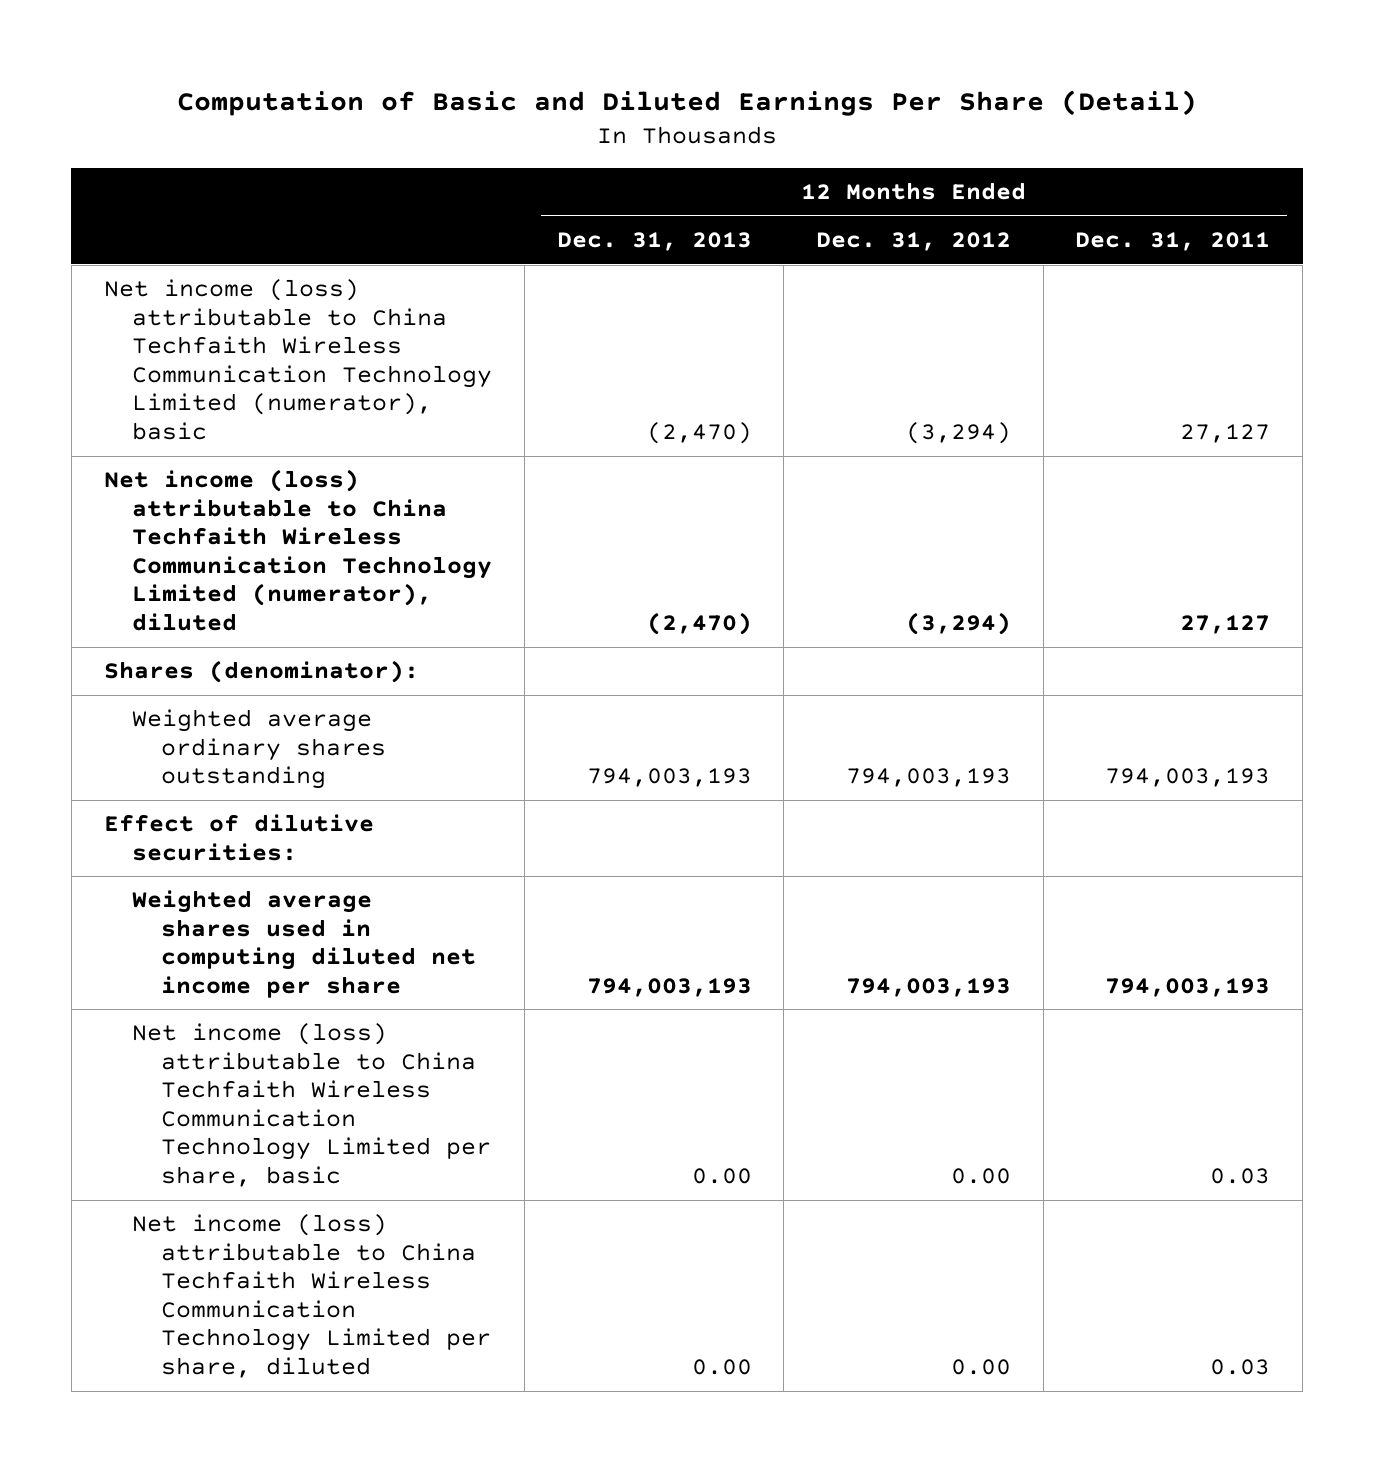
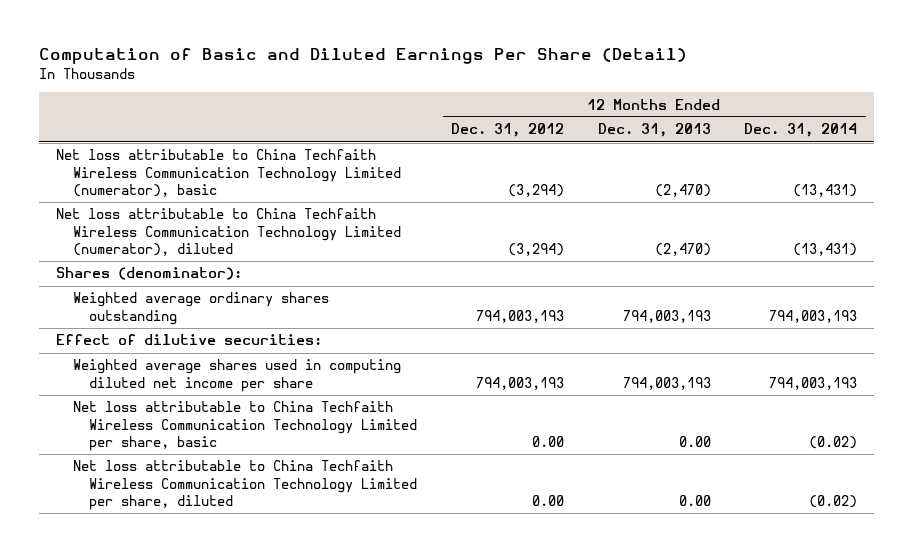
[1075,232,1271,252] Dec. 31, 2011 -> none
none -> [744,123,858,138] Dec. 31, 2014
[103,279,493,441] Net income (loss) attributable to China Techfaith Wireless Communication Technology Limited (numerator), basic -> [56,149,401,197] Net loss attributable to China Techfaith Wireless Communication Technology Limited (numerator), basic
[103,469,493,632] Net income (loss) attributable to China Techfaith Wireless Communication Technology Limited (numerator), diluted -> [56,208,401,256] Net loss attributable to China Techfaith Wireless Communication Technology Limited (numerator), diluted
[132,1023,491,1188] Net income (loss) attributable to China Techfaith Wireless Communication Technology Limited per share, basic -> [72,401,418,451] Net loss attributable to China Techfaith Wireless Communication Technology Limited per share, basic
[132,1214,491,1379] Net income (loss) attributable to China Techfaith Wireless Communication Technology Limited per share, diluted -> [72,460,418,510] Net loss attributable to China Techfaith Wireless Communication Technology Limited per share, diluted

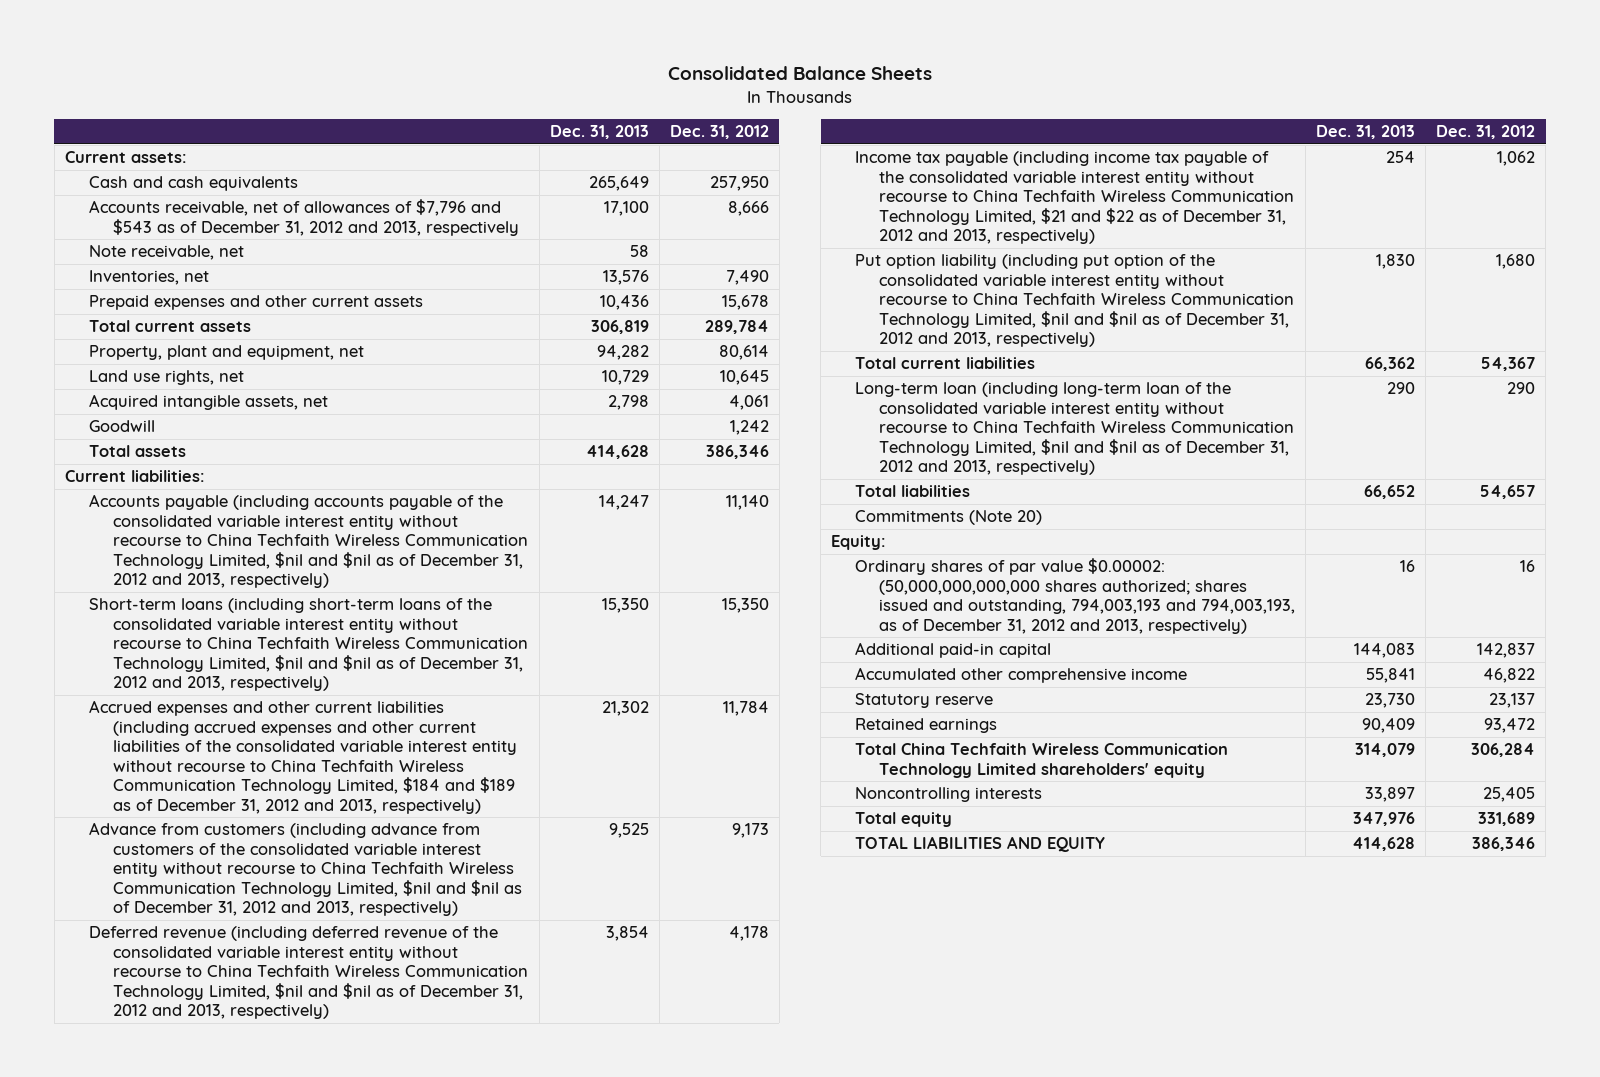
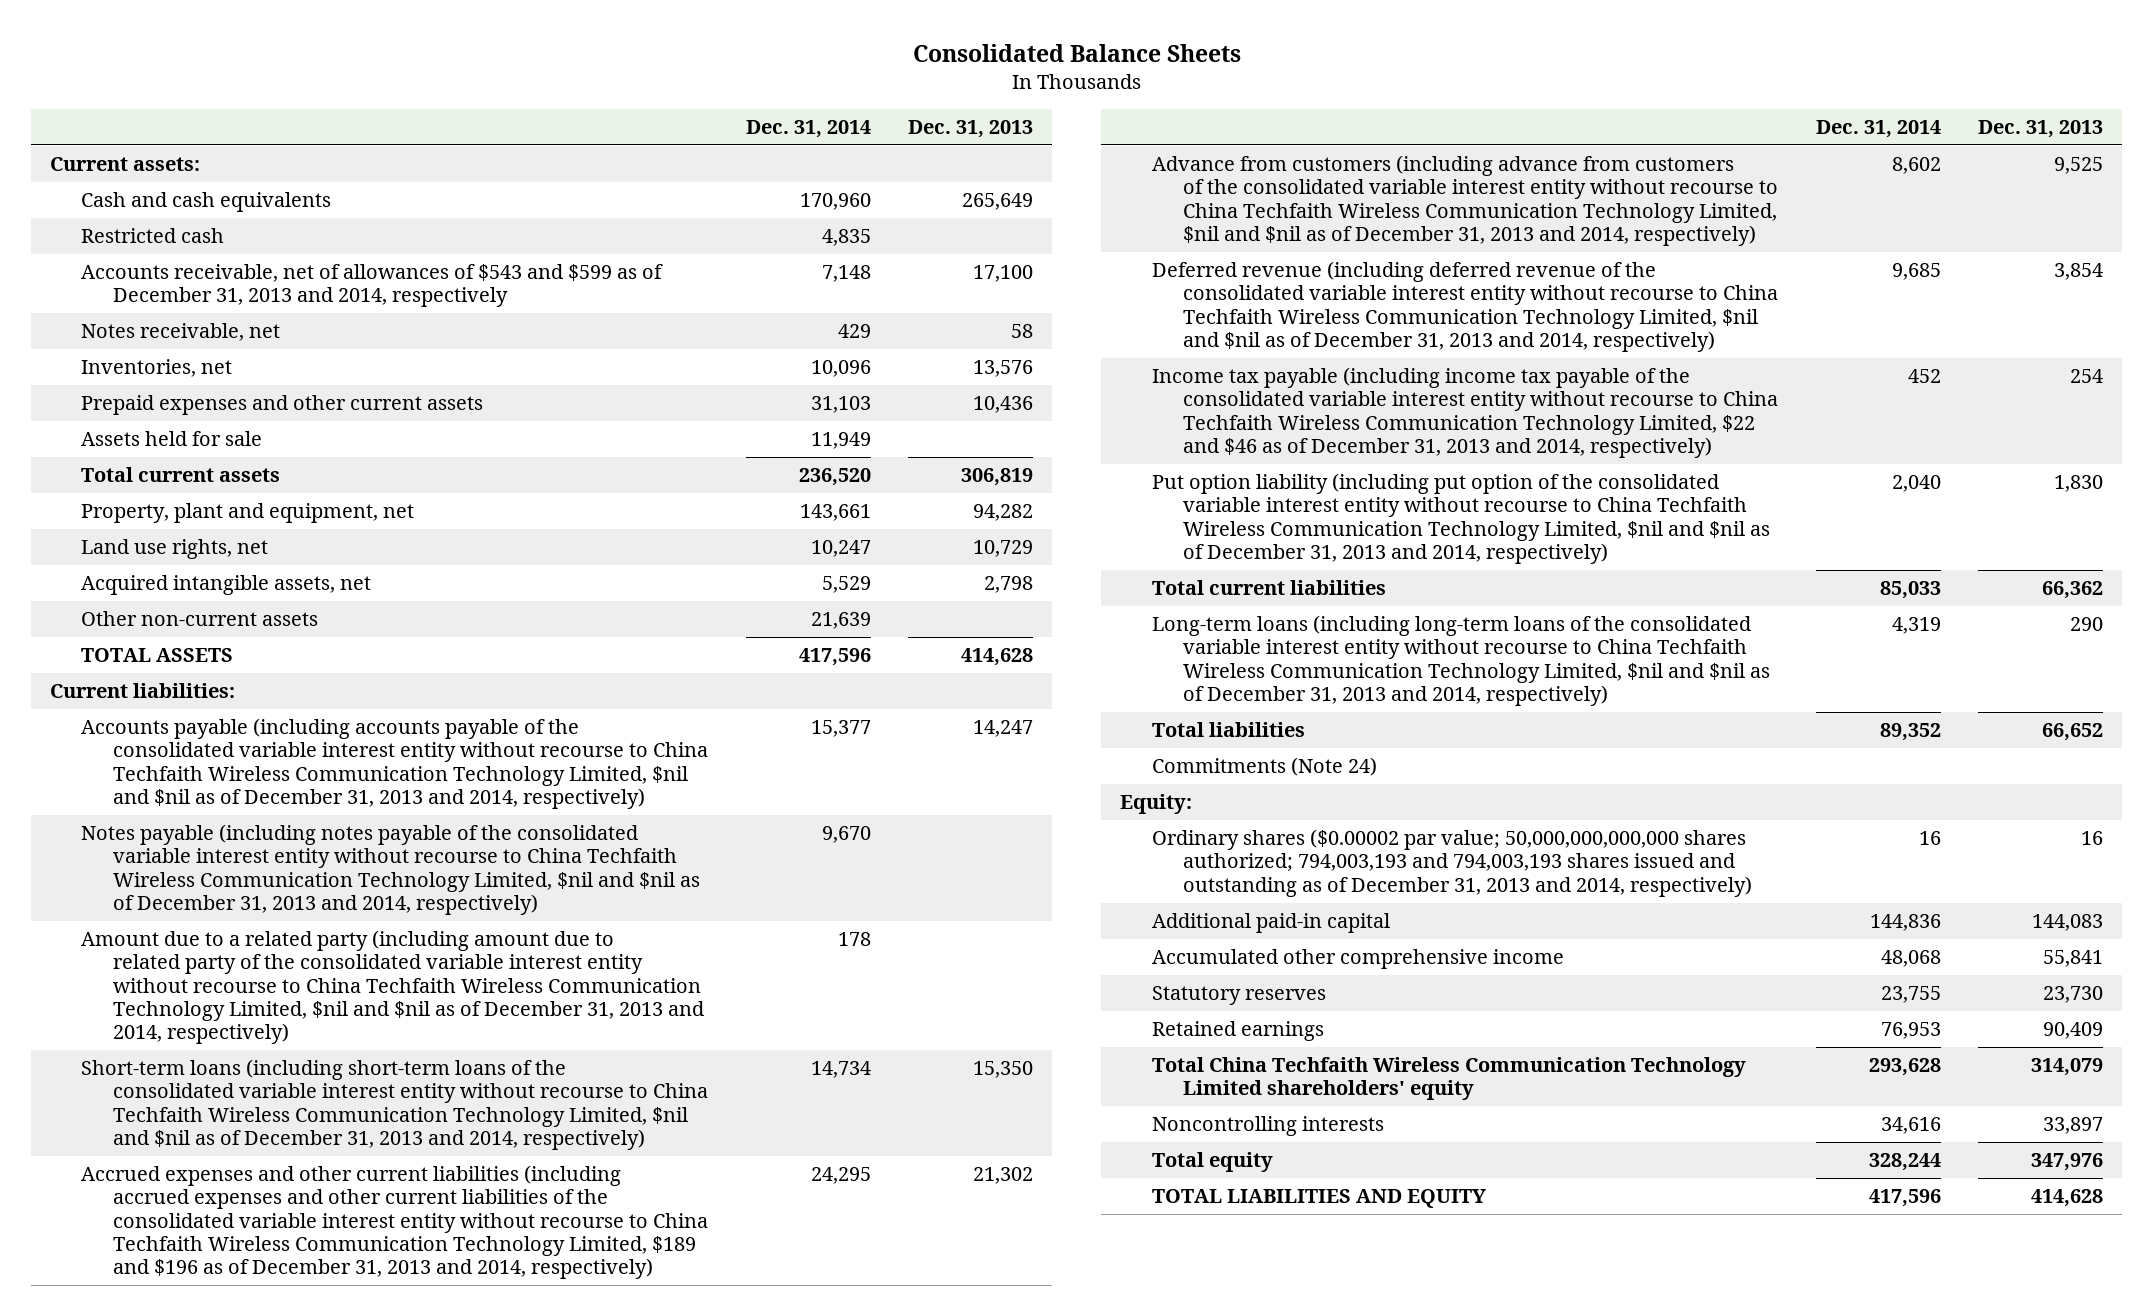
[669,125,769,140] Dec. 31, 2012 -> none
none -> [745,119,871,138] Dec. 31, 2014
none -> [81,228,225,244] Restricted cash
[88,199,519,236] Accounts receivable, net of allowances of $7,796 and $543 as of December 31, 2012 and 2013, respectively -> [81,264,664,308] Accounts receivable, net of allowances of $543 and $599 as of December 31, 2013 and 2014, respectively
[88,245,244,261] Note receivable, net -> [81,323,281,342] Notes receivable, net
none -> [81,431,263,447] Assets held for sale
[88,420,155,433] Goodwill -> none
none -> [81,611,319,627] Other non-current assets
[88,445,186,458] Total assets -> [81,648,234,663] TOTAL ASSETS
[88,494,528,589] Accounts payable (including accounts payable of the consolidated variable interest entity without recourse to China Techfaith Wireless Communication Technology Limited, $nil and $nil as of December 31, 2012 and 2013, respectively) -> [81,718,709,809] Accounts payable (including accounts payable of the consolidated variable interest entity without recourse to China Techfaith Wireless Communication Technology Limited, $nil and $nil as of December 31, 2013 and 2014, respectively)
none -> [81,824,701,915] Notes payable (including notes payable of the consolidated variable interest entity without recourse to China Techfaith Wireless Communication Technology Limited, $nil and $nil as of December 31, 2013 and 2014, respectively)
none -> [81,930,705,1045] Amount due to a related party (including amount due to related party of the consolidated variable interest entity without recourse to China Techfaith Wireless Communication Technology Limited, $nil and $nil as of December 31, 2013 and 2014, respectively)
[88,598,528,692] Short-term loans (including short-term loans of the consolidated variable interest entity without recourse to China Techfaith Wireless Communication Technology Limited, $nil and $nil as of December 31, 2012 and 2013, respectively) -> [81,1059,709,1150] Short-term loans (including short-term loans of the consolidated variable interest entity without recourse to China Techfaith Wireless Communication Technology Limited, $nil and $nil as of December 31, 2013 and 2014, respectively)
[88,700,517,814] Accrued expenses and other current liabilities (including accrued expenses and other current liabilities of the consolidated variable interest entity without recourse to China Techfaith Wireless Communication Technology Limited, $184 and $189 as of December 31, 2012 and 2013, respectively) -> [81,1165,709,1280] Accrued expenses and other current liabilities (including accrued expenses and other current liabilities of the consolidated variable interest entity without recourse to China Techfaith Wireless Communication Technology Limited, $189 and $196 as of December 31, 2013 and 2014, respectively)
[88,822,522,917] Advance from customers (including advance from customers of the consolidated variable interest entity without recourse to China Techfaith Wireless Communication Technology Limited, $nil and $nil as of December 31, 2012 and 2013, respectively) -> [1151,155,1779,246] Advance from customers (including advance from customers of the consolidated variable interest entity without recourse to China Techfaith Wireless Communication Technology Limited, $nil and $nil as of December 31, 2013 and 2014, respectively)
[88,926,528,1020] Deferred revenue (including deferred revenue of the consolidated variable interest entity without recourse to China Techfaith Wireless Communication Technology Limited, $nil and $nil as of December 31, 2012 and 2013, respectively) -> [1151,261,1779,352] Deferred revenue (including deferred revenue of the consolidated variable interest entity without recourse to China Techfaith Wireless Communication Technology Limited, $nil and $nil as of December 31, 2013 and 2014, respectively)
[855,151,1295,245] Income tax payable (including income tax payable of the consolidated variable interest entity without recourse to China Techfaith Wireless Communication Technology Limited, $21 and $22 as of December 31, 2012 and 2013, respectively) -> [1151,367,1779,458] Income tax payable (including income tax payable of the consolidated variable interest entity without recourse to China Techfaith Wireless Communication Technology Limited, $22 and $46 as of December 31, 2013 and 2014, respectively)
[855,254,1295,348] Put option liability (including put option of the consolidated variable interest entity without recourse to China Techfaith Wireless Communication Technology Limited, $nil and $nil as of December 31, 2012 and 2013, respectively) -> [1151,473,1771,564] Put option liability (including put option of the consolidated variable interest entity without recourse to China Techfaith Wireless Communication Technology Limited, $nil and $nil as of December 31, 2013 and 2014, respectively)
[855,382,1295,476] Long-term loan (including long-term loan of the consolidated variable interest entity without recourse to China Techfaith Wireless Communication Technology Limited, $nil and $nil as of December 31, 2012 and 2013, respectively) -> [1151,615,1771,706] Long-term loans (including long-term loans of the consolidated variable interest entity without recourse to China Techfaith Wireless Communication Technology Limited, $nil and $nil as of December 31, 2013 and 2014, respectively)
[855,510,1043,526] Commitments (Note 20) -> [1151,757,1377,777] Commitments (Note 24)
[855,558,1296,634] Ordinary shares of par value $0.00002: (50,000,000,000,000 shares authorized; shares issued and outstanding, 794,003,193 and 794,003,193, as of December 31, 2012 and 2013, respectively) -> [1151,829,1753,897] Ordinary shares ($0.00002 par value; 50,000,000,000,000 shares authorized; 794,003,193 and 794,003,193 shares issued and outstanding as of December 31, 2013 and 2014, respectively)
[855,693,994,709] Statutory reserve -> [1151,986,1326,1006] Statutory reserves

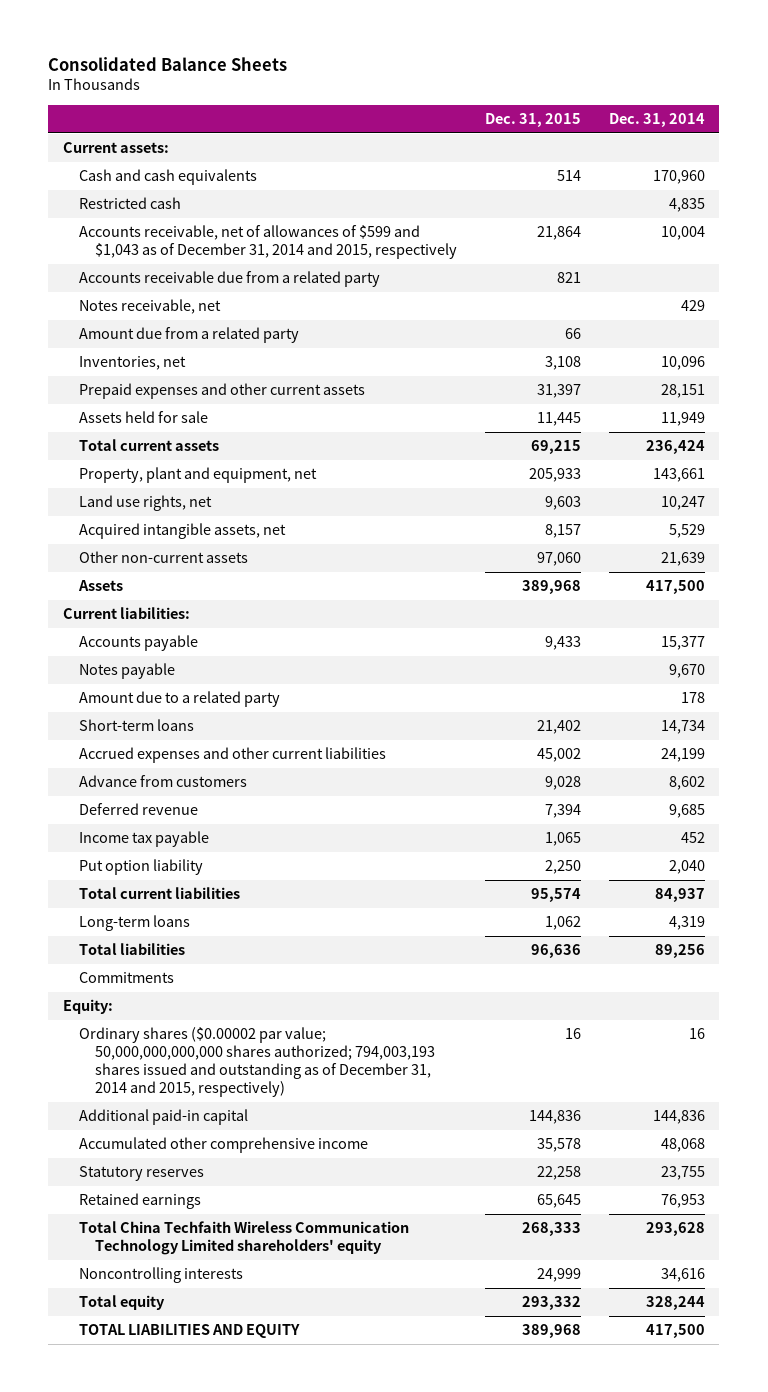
[908,119,1034,138] Dec. 31, 2013 -> none
none -> [484,113,581,128] Dec. 31, 2015
[81,264,664,308] Accounts receivable, net of allowances of $543 and $599 as of December 31, 2013 and 2014, respectively -> [78,225,457,260] Accounts receivable, net of allowances of $599 and $1,043 as of December 31, 2014 and 2015, respectively
[821,265,871,283] 7,148 -> [661,226,706,241] 10,004
none -> [78,271,380,288] Accounts receivable due from a related party
none -> [78,327,299,344] Amount due from a related party
[810,396,871,414] 31,103 -> [661,384,706,399] 28,151
[798,468,871,487] 236,520 -> [646,440,706,455] 236,424
[81,648,234,663] TOTAL ASSETS -> [77,580,123,592] Assets
[798,648,871,667] 417,596 -> [646,580,706,595] 417,500
[81,718,709,809] Accounts payable (including accounts payable of the consolidated variable interest entity without recourse to China Techfaith Wireless Communication Technology Limited, $nil and $nil as of December 31, 2013 and 2014, respectively) -> [78,635,198,652] Accounts payable
[81,824,701,915] Notes payable (including notes payable of the consolidated variable interest entity without recourse to China Techfaith Wireless Communication Technology Limited, $nil and $nil as of December 31, 2013 and 2014, respectively) -> [78,663,175,680] Notes payable
[81,930,705,1045] Amount due to a related party (including amount due to related party of the consolidated variable interest entity without recourse to China Techfaith Wireless Communication Technology Limited, $nil and $nil as of December 31, 2013 and 2014, respectively) -> [78,691,280,708] Amount due to a related party
[81,1059,709,1150] Short-term loans (including short-term loans of the consolidated variable interest entity without recourse to China Techfaith Wireless Communication Technology Limited, $nil and $nil as of December 31, 2013 and 2014, respectively) -> [78,719,194,732] Short-term loans
[81,1165,709,1280] Accrued expenses and other current liabilities (including accrued expenses and other current liabilities of the consolidated variable interest entity without recourse to China Techfaith Wireless Communication Technology Limited, $189 and $196 as of December 31, 2013 and 2014, respectively) -> [78,747,386,764] Accrued expenses and other current liabilities
[810,1167,871,1185] 24,295 -> [661,748,706,763] 24,199
[1151,155,1779,246] Advance from customers (including advance from customers of the consolidated variable interest entity without recourse to China Techfaith Wireless Communication Technology Limited, $nil and $nil as of December 31, 2013 and 2014, respectively) -> [78,775,247,788] Advance from customers
[1151,261,1779,352] Deferred revenue (including deferred revenue of the consolidated variable interest entity without recourse to China Techfaith Wireless Communication Technology Limited, $nil and $nil as of December 31, 2013 and 2014, respectively) -> [78,803,198,816] Deferred revenue
[1151,367,1779,458] Income tax payable (including income tax payable of the consolidated variable interest entity without recourse to China Techfaith Wireless Communication Technology Limited, $22 and $46 as of December 31, 2013 and 2014, respectively) -> [78,831,209,848] Income tax payable
[1151,473,1771,564] Put option liability (including put option of the consolidated variable interest entity without recourse to China Techfaith Wireless Communication Technology Limited, $nil and $nil as of December 31, 2013 and 2014, respectively) -> [78,859,203,876] Put option liability
[1879,581,1941,600] 85,033 -> [655,888,706,903] 84,937
[1151,615,1771,706] Long-term loans (including long-term loans of the consolidated variable interest entity without recourse to China Techfaith Wireless Communication Technology Limited, $nil and $nil as of December 31, 2013 and 2014, respectively) -> [78,915,190,932] Long-term loans
[1879,723,1941,742] 89,352 -> [655,944,706,959] 89,256
[1151,757,1377,777] Commitments (Note 24) -> [78,972,174,984] Commitments
[1151,829,1753,897] Ordinary shares ($0.00002 par value; 50,000,000,000,000 shares authorized; 794,003,193 and 794,003,193 shares issued and outstanding as of December 31, 2013 and 2014, respectively) -> [78,1027,435,1098] Ordinary shares ($0.00002 par value; 50,000,000,000,000 shares authorized; 794,003,193 shares issued and outstanding as of December 31, 2014 and 2015, respectively)
[1868,1189,1941,1208] 417,596 -> [646,1324,706,1339] 417,500

